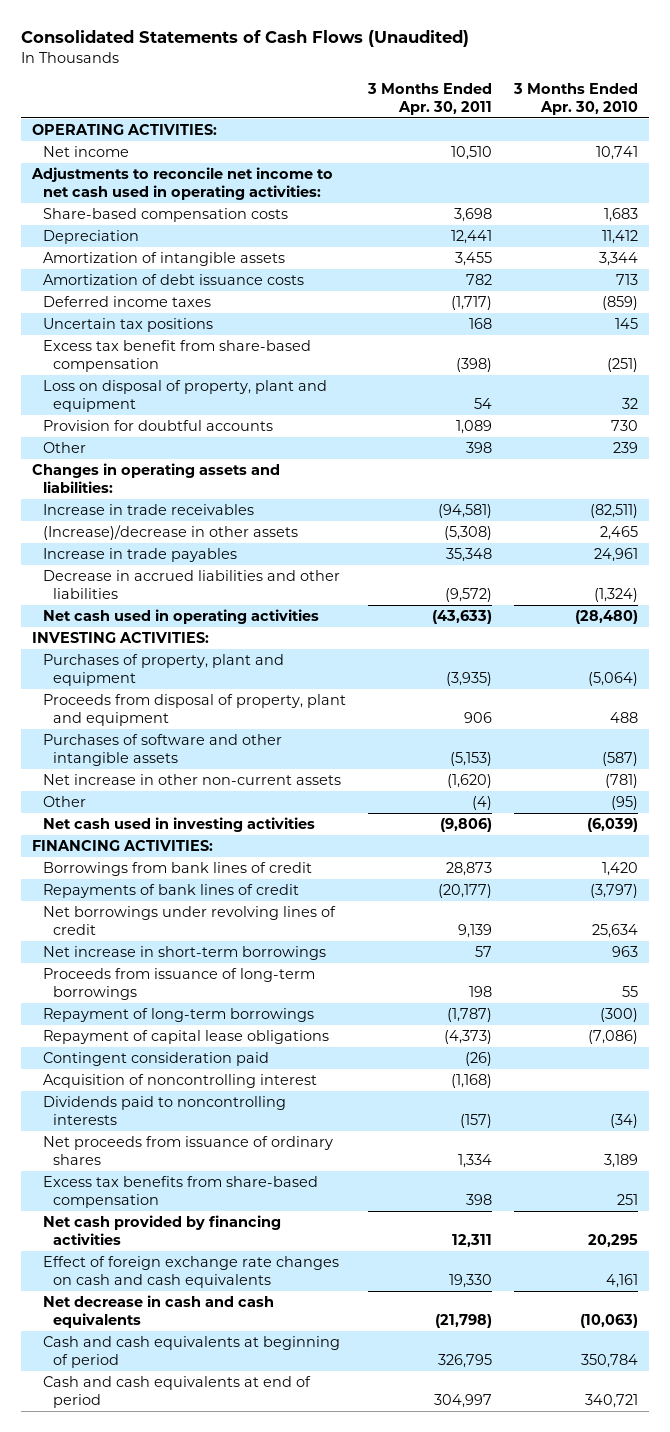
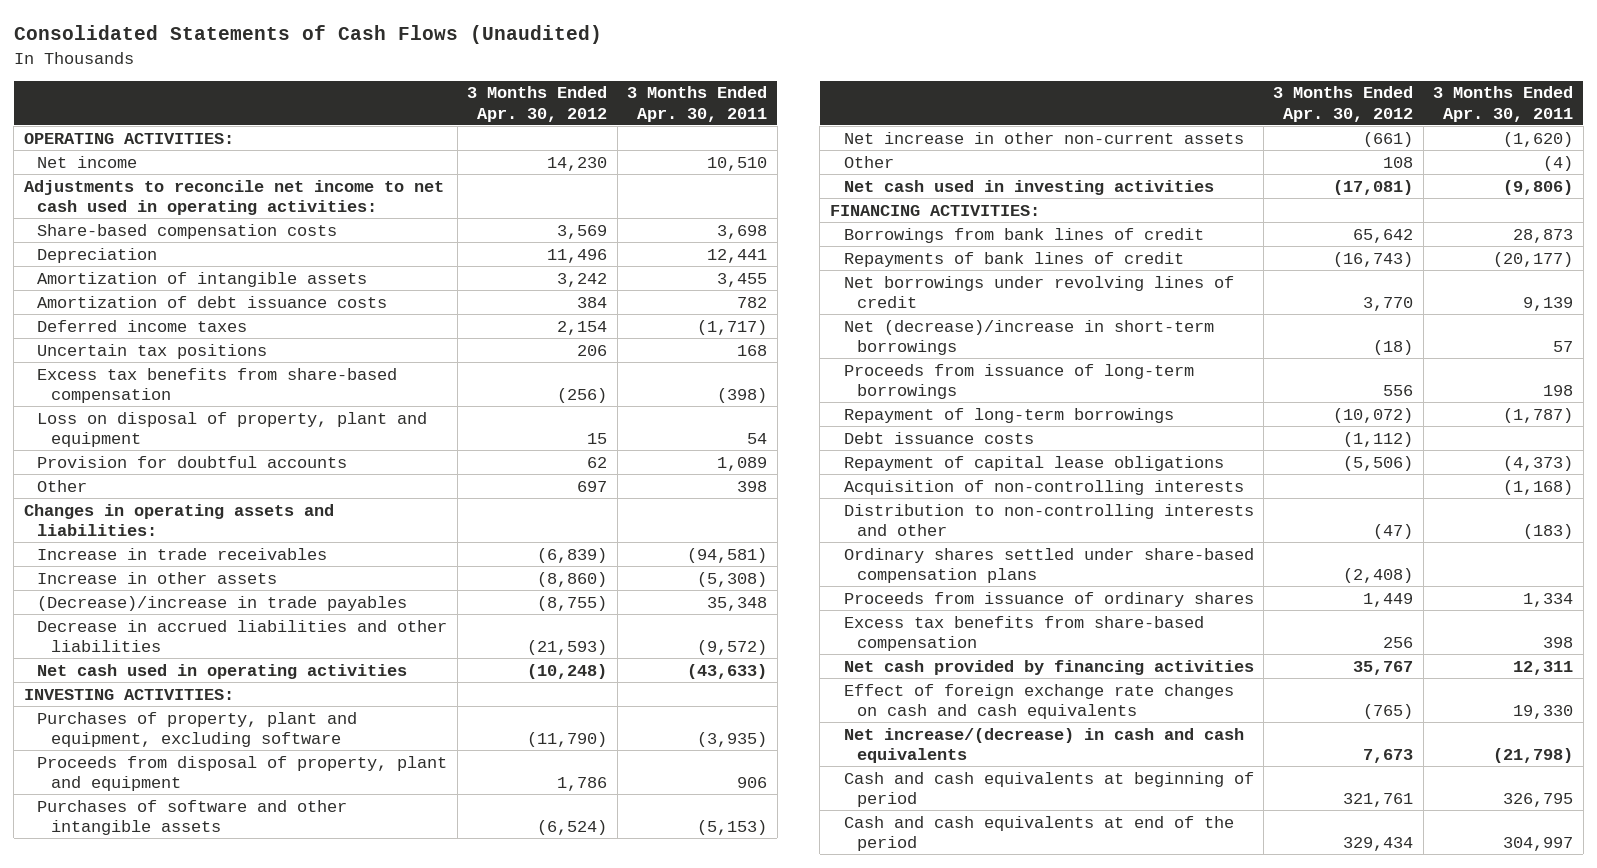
[512,82,638,115] 3 Months Ended Apr. 30, 2010 -> none
none -> [467,86,608,122] 3 Months Ended Apr. 30, 2012
[42,340,311,373] Excess tax benefit from share-based compensation -> [37,367,398,403] Excess tax benefits from share-based compensation
[42,525,298,541] (Increase)/decrease in other assets -> [37,571,278,584] Increase in other assets
[42,548,237,563] Increase in trade payables -> [37,595,408,611] (Decrease)/increase in trade payables
[42,654,284,687] Purchases of property, plant and equipment -> [37,711,358,747] Purchases of property, plant and equipment, excluding software
[42,946,326,961] Net increase in short-term borrowings -> [843,319,1214,355] Net (decrease)/increase in short-term borrowings
none -> [843,431,1034,444] Debt issuance costs
[42,1052,269,1067] Contingent consideration paid -> none
[42,1096,286,1126] Dividends paid to noncontrolling interests -> none
[42,1074,317,1089] Acquisition of noncontrolling interest -> [843,479,1244,495] Acquisition of non-controlling interests
none -> [843,503,1254,536] Distribution to non-controlling interests and other
none -> [843,547,1254,583] Ordinary shares settled under share-based compensation plans
[42,1136,333,1166] Net proceeds from issuance of ordinary shares -> [843,591,1254,607] Proceeds from issuance of ordinary shares
[42,1295,274,1329] Net decrease in cash and cash equivalents -> [843,727,1244,763] Net increase/(decrease) in cash and cash equivalents
[42,1376,311,1409] Cash and cash equivalents at end of period -> [843,815,1234,851] Cash and cash equivalents at end of the period

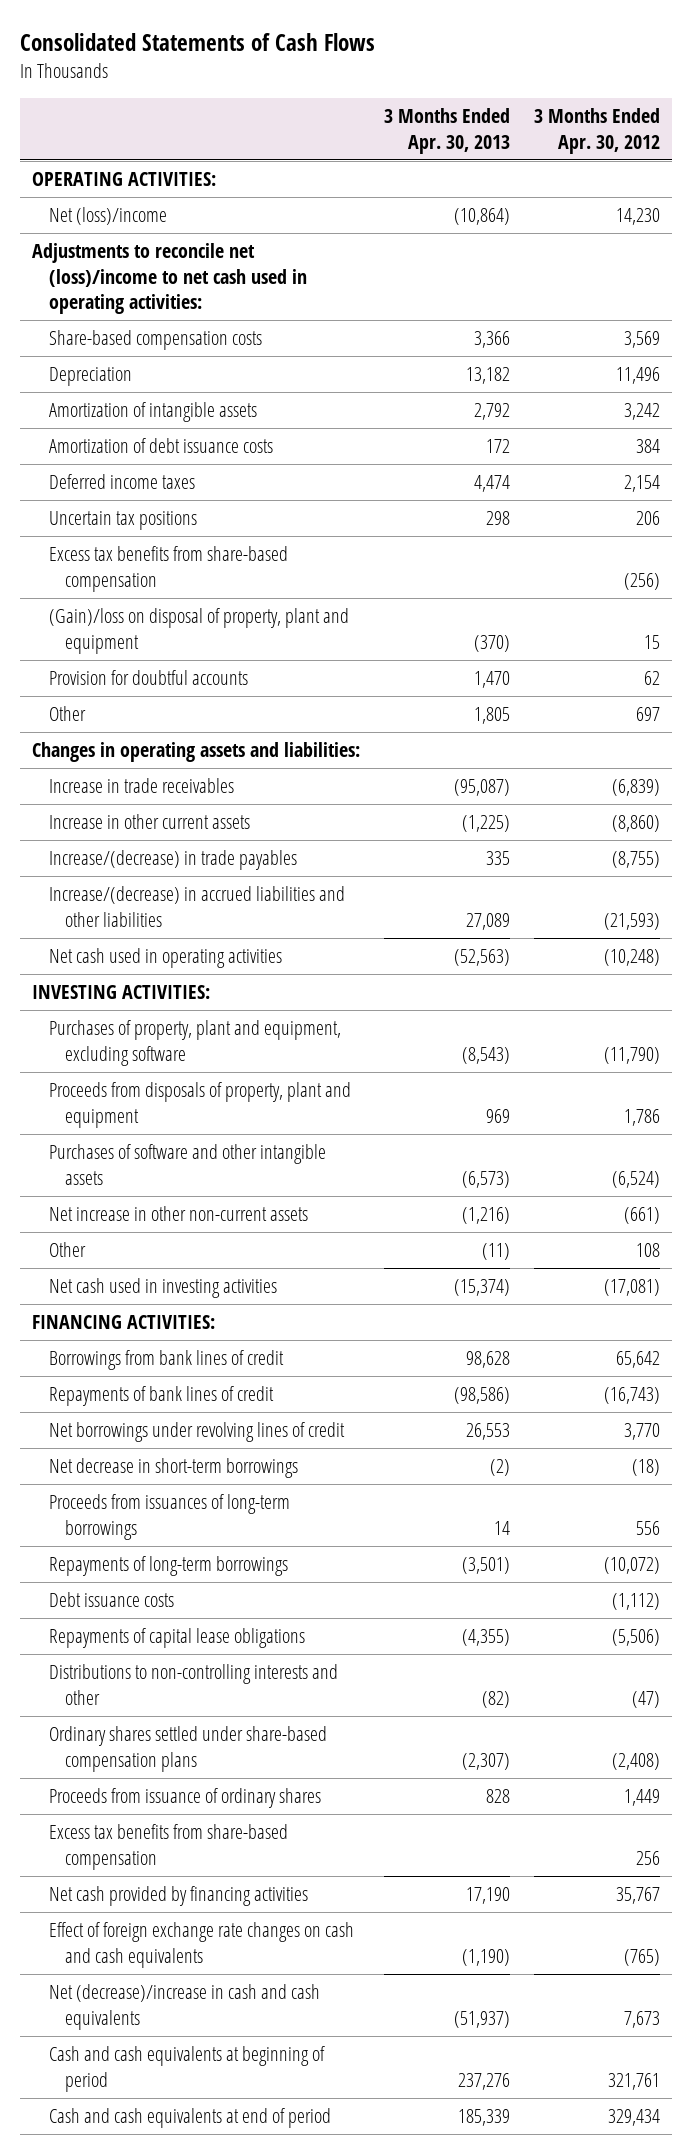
[13,25,602,45] Consolidated Statements of Cash Flows (Unaudited) -> [20,33,376,52] Consolidated Statements of Cash Flows
[627,86,768,122] 3 Months Ended Apr. 30, 2011 -> none
none -> [384,108,511,154] 3 Months Ended Apr. 30, 2013
[37,155,138,168] Net income -> [48,207,167,226] Net (loss)/income
[23,179,444,215] Adjustments to reconcile net income to net cash used in operating activities: -> [32,243,307,315] Adjustments to reconcile net (loss)/income to net cash used in operating activities:
[37,411,428,447] Loss on disposal of property, plant and equipment -> [48,608,349,654] (Gain)/loss on disposal of property, plant and equipment
[37,571,278,584] Increase in other assets -> [48,814,250,830] Increase in other current assets
[37,595,408,611] (Decrease)/increase in trade payables -> [48,850,297,871] Increase/(decrease) in trade payables
[37,619,448,652] Decrease in accrued liabilities and other liabilities -> [48,886,345,927] Increase/(decrease) in accrued liabilities and other liabilities
[37,755,448,791] Proceeds from disposal of property, plant and equipment -> [48,1082,351,1128] Proceeds from disposals of property, plant and equipment
[843,319,1214,355] Net (decrease)/increase in short-term borrowings -> [48,1458,298,1479] Net decrease in short-term borrowings
[843,363,1194,399] Proceeds from issuance of long-term borrowings -> [48,1494,290,1540] Proceeds from issuances of long-term borrowings
[843,407,1174,423] Repayment of long-term borrowings -> [48,1556,288,1577] Repayments of long-term borrowings
[843,479,1244,495] Acquisition of non-controlling interests -> none
[843,455,1224,471] Repayment of capital lease obligations -> [48,1628,305,1649] Repayments of capital lease obligations
[843,503,1254,536] Distribution to non-controlling interests and other -> [48,1664,338,1705] Distributions to non-controlling interests and other
[843,727,1244,763] Net increase/(decrease) in cash and cash equivalents -> [48,1984,320,2030] Net (decrease)/increase in cash and cash equivalents
[843,815,1234,851] Cash and cash equivalents at end of the period -> [48,2108,331,2129] Cash and cash equivalents at end of period

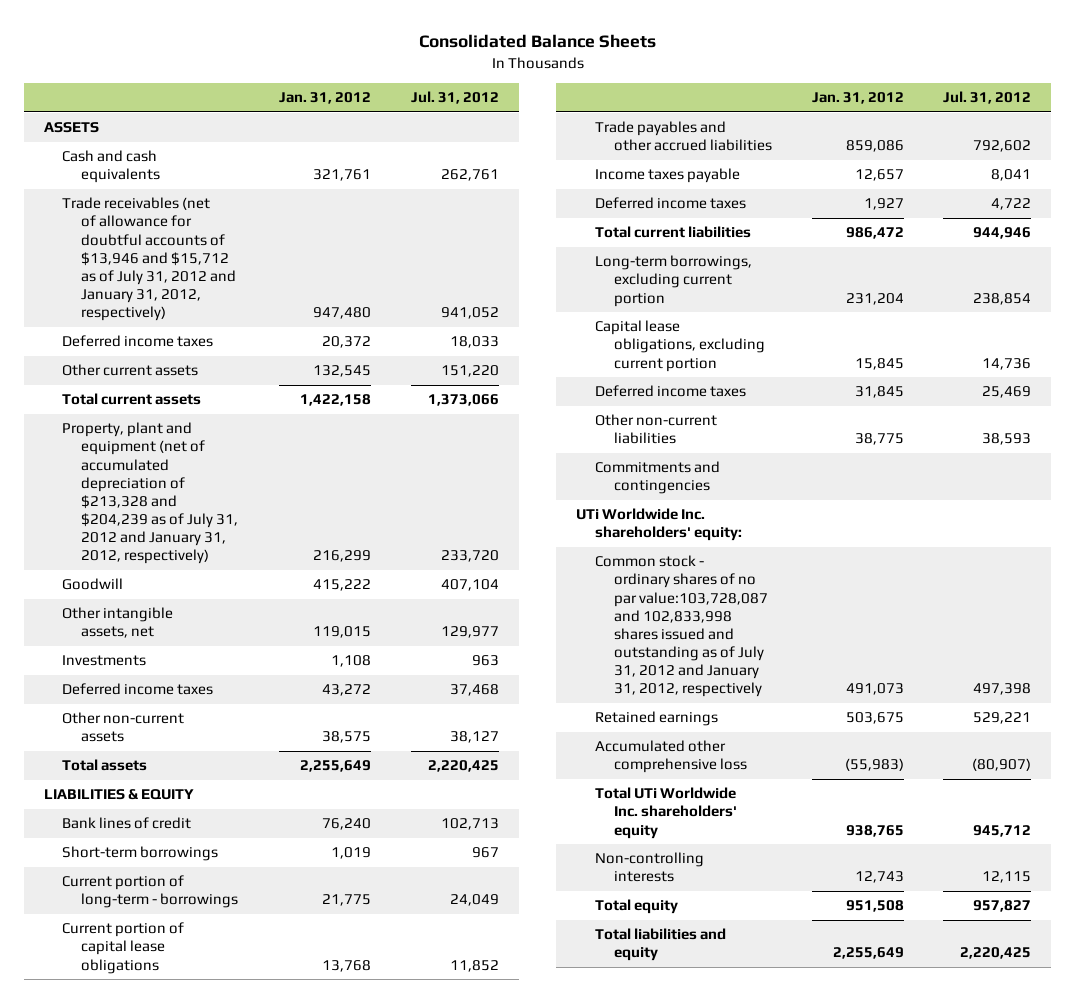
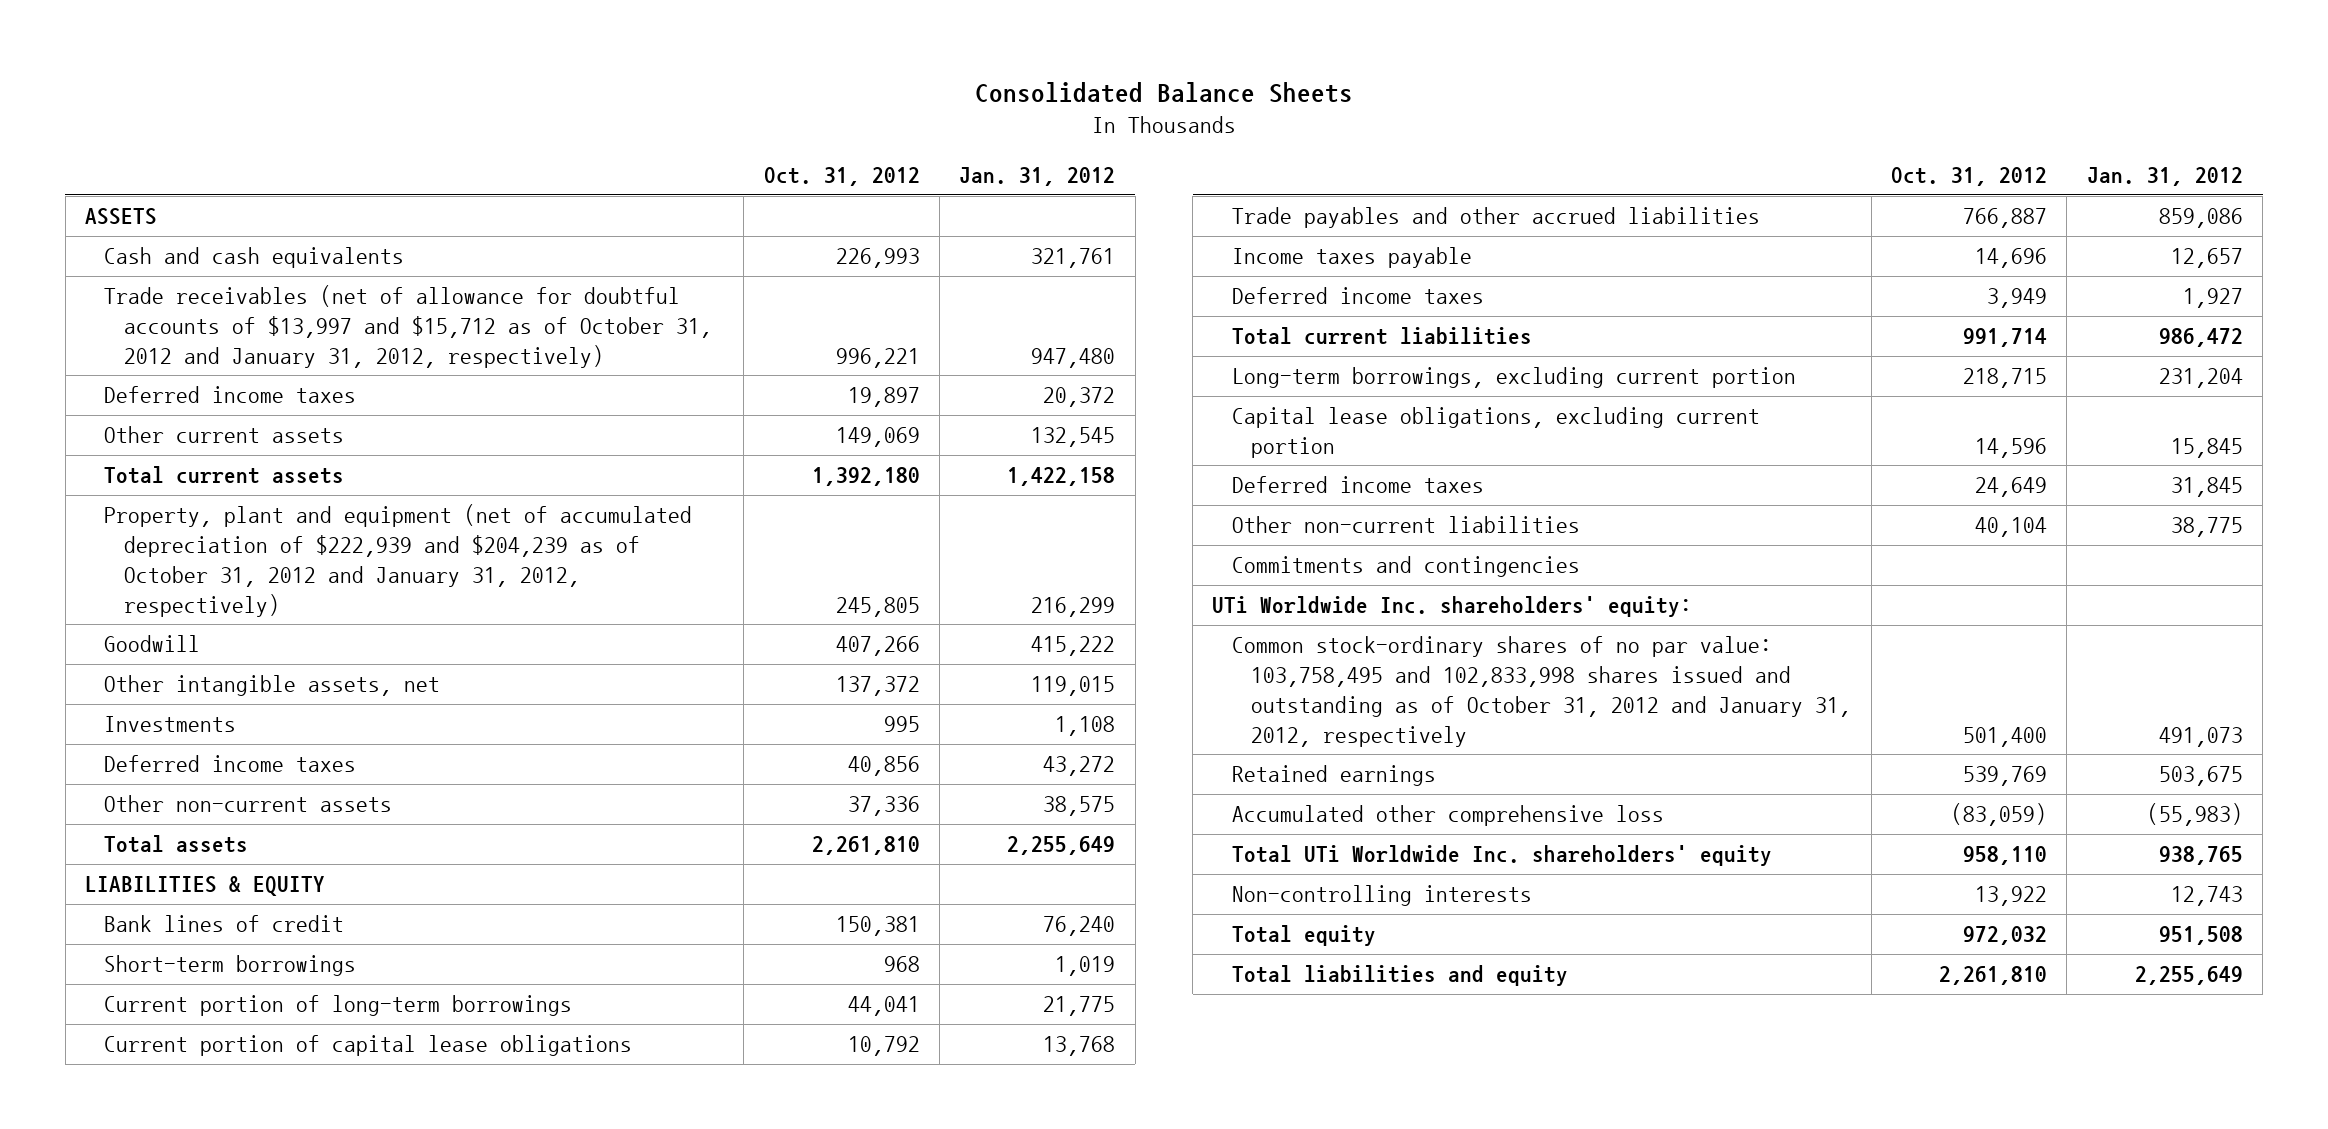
[410,91,499,105] Jul. 31, 2012 -> none
none -> [763,167,920,187] Oct. 31, 2012
[62,197,237,322] Trade receivables (net of allowance for doubtful accounts of $13,946 and $15,712 as of July 31, 2012 and January 31, 2012, respectively) -> [104,285,712,368] Trade receivables (net of allowance for doubtful accounts of $13,997 and $15,712 as of October 31, 2012 and January 31, 2012, respectively)
[62,422,239,565] Property, plant and equipment (net of accumulated depreciation of $213,328 and $204,239 as of July 31, 2012 and January 31, 2012, respectively) -> [104,504,693,617] Property, plant and equipment (net of accumulated depreciation of $222,939 and $204,239 as of October 31, 2012 and January 31, 2012, respectively)
[62,875,239,909] Current portion of long-term - borrowings -> [104,995,573,1017] Current portion of long-term borrowings
[595,555,768,698] Common stock - ordinary shares of no par value:103,728,087 and 102,833,998 shares issued and outstanding as of July 31, 2012 and January 31, 2012, respectively -> [1231,636,1852,747] Common stock-ordinary shares of no par value: 103,758,495 and 102,833,998 shares issued and outstanding as of October 31, 2012 and January 31, 2012, respectively

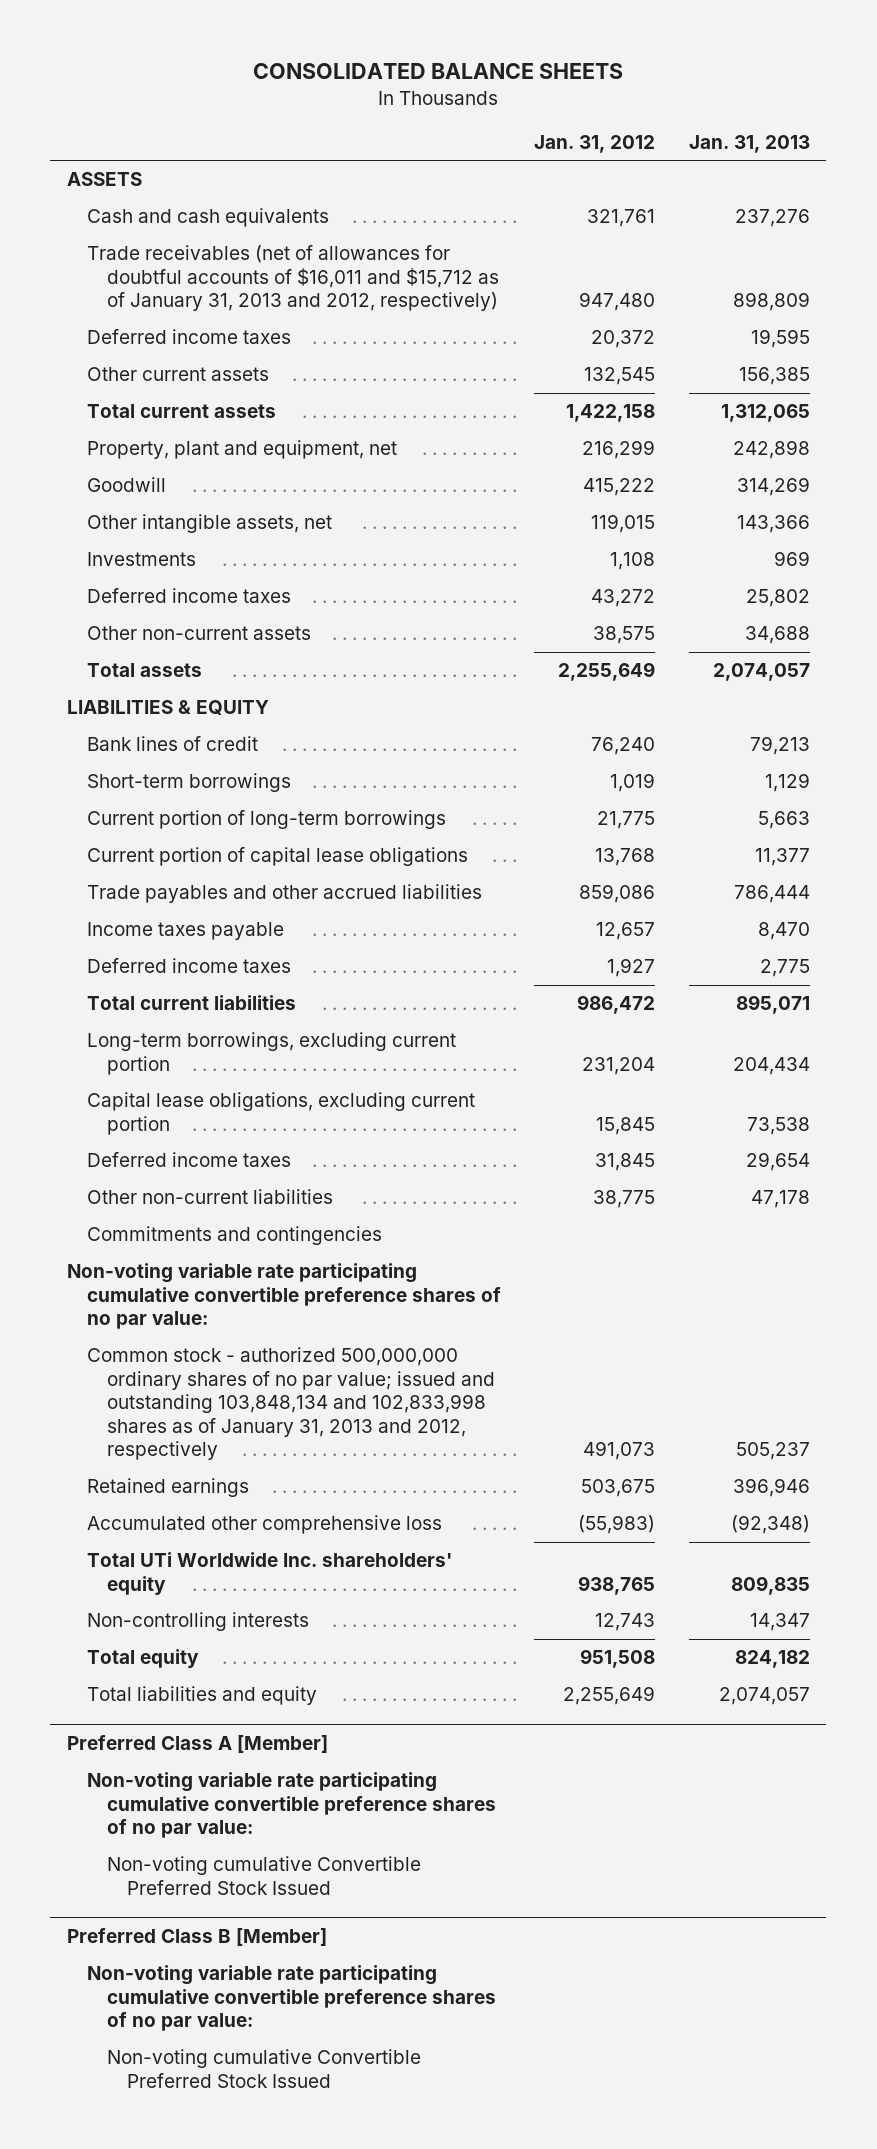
[974,81,1353,103] Consolidated Balance Sheets -> [253,63,624,80] CONSOLIDATED BALANCE SHEETS
[763,167,920,187] Oct. 31, 2012 -> none
none -> [688,134,810,153] Jan. 31, 2013
[104,285,712,368] Trade receivables (net of allowance for doubtful accounts of $13,997 and $15,712 as of October 31, 2012 and January 31, 2012, respectively) -> [86,245,499,312] Trade receivables (net of allowances for doubtful accounts of $16,011 and $15,712 as of January 31, 2013 and 2012, respectively)
[104,504,693,617] Property, plant and equipment (net of accumulated depreciation of $222,939 and $204,239 as of October 31, 2012 and January 31, 2012, respectively) -> [86,440,397,460] Property, plant and equipment, net
[1212,596,1693,618] UTi Worldwide Inc. shareholders' equity: -> none
none -> [66,1263,501,1330] Non-voting variable rate participating cumulative convertible preference shares of no par value:
[1231,636,1852,747] Common stock-ordinary shares of no par value: 103,758,495 and 102,833,998 shares issued and outstanding as of October 31, 2012 and January 31, 2012, respectively -> [86,1347,495,1461] Common stock - authorized 500,000,000 ordinary shares of no par value; issued and outstanding 103,848,134 and 102,833,998 shares as of January 31, 2013 and 2012, respectively
none -> [66,1735,328,1754] Preferred Class A [Member]
none -> [86,1772,496,1839] Non-voting variable rate participating cumulative convertible preference shares of no par value:
none -> [106,1856,421,1895] Non-voting cumulative Convertible Preferred Stock Issued
none -> [66,1928,327,1947] Preferred Class B [Member]
none -> [86,1965,496,2032] Non-voting variable rate participating cumulative convertible preference shares of no par value:
none -> [106,2049,421,2088] Non-voting cumulative Convertible Preferred Stock Issued

